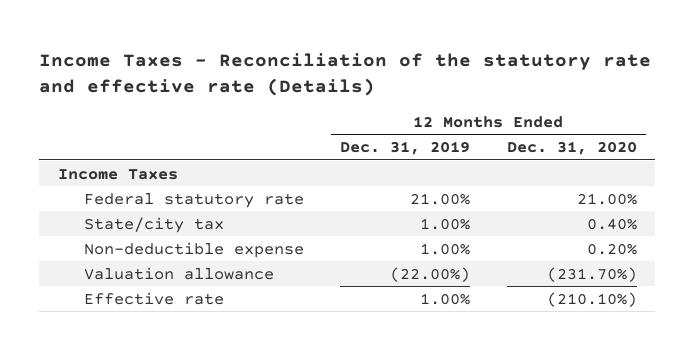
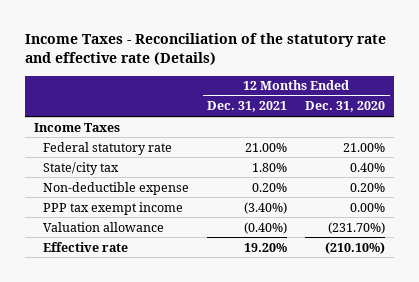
[340,140,471,155] Dec. 31, 2019 -> none
none -> [207,101,288,113] Dec. 31, 2021
none -> [43,201,184,215] PPP tax exempt income

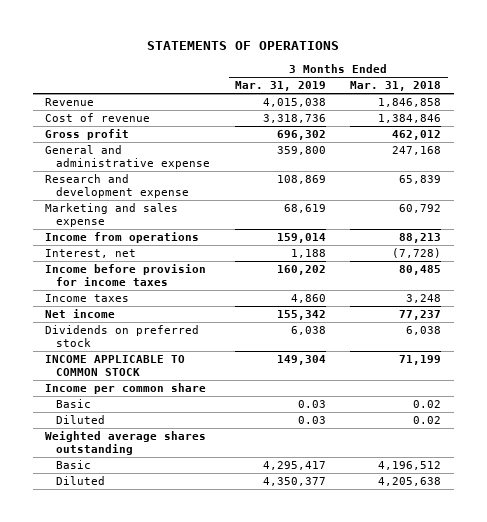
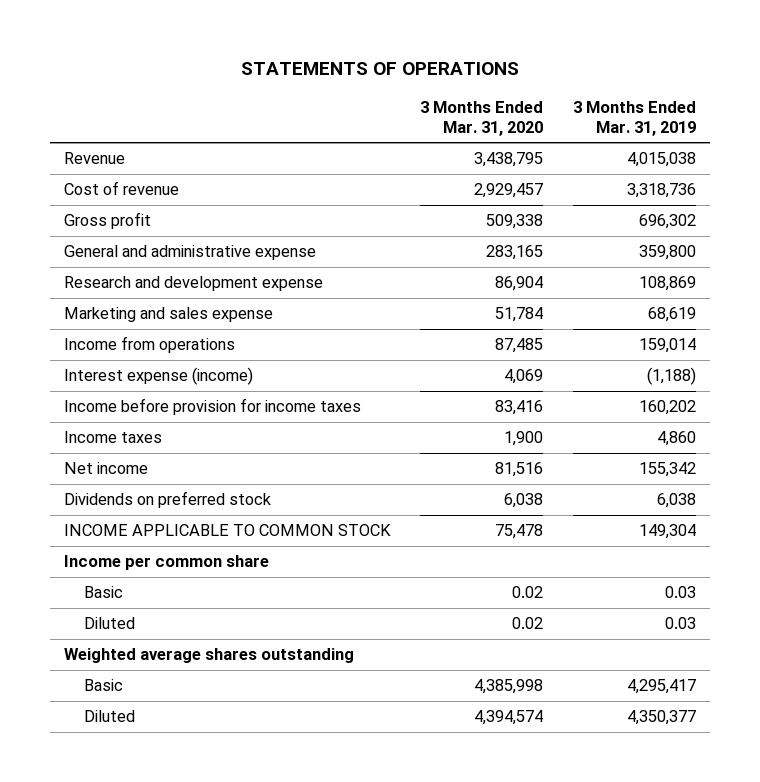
[350,81,442,92] Mar. 31, 2018 -> none
none -> [420,100,544,136] 3 Months Ended Mar. 31, 2020
[45,248,137,258] Interest, net -> [64,367,254,386] Interest expense (income)
[290,248,326,258] 1,188 -> [646,367,696,386] (1,188)

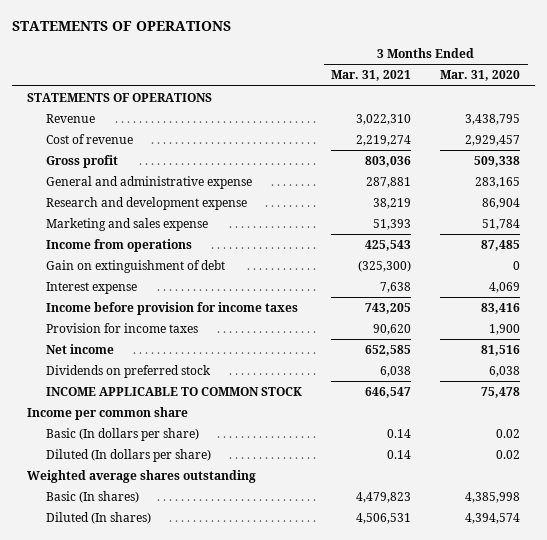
[572,100,696,136] 3 Months Ended Mar. 31, 2019 -> none
none -> [330,70,411,82] Mar. 31, 2021
none -> [26,93,212,103] STATEMENTS OF OPERATIONS
none -> [45,260,225,274] Gain on extinguishment of debt
[64,367,254,386] Interest expense (income) -> [45,282,137,295] Interest expense
[64,431,163,444] Income taxes -> [45,323,198,334] Provision for income taxes
[83,586,123,599] Basic -> [45,428,199,442] Basic (In dollars per share)
[83,617,135,630] Diluted -> [45,449,211,463] Diluted (In dollars per share)
[83,679,123,692] Basic -> [45,491,139,504] Basic (In shares)
[83,710,135,723] Diluted -> [45,512,151,525] Diluted (In shares)

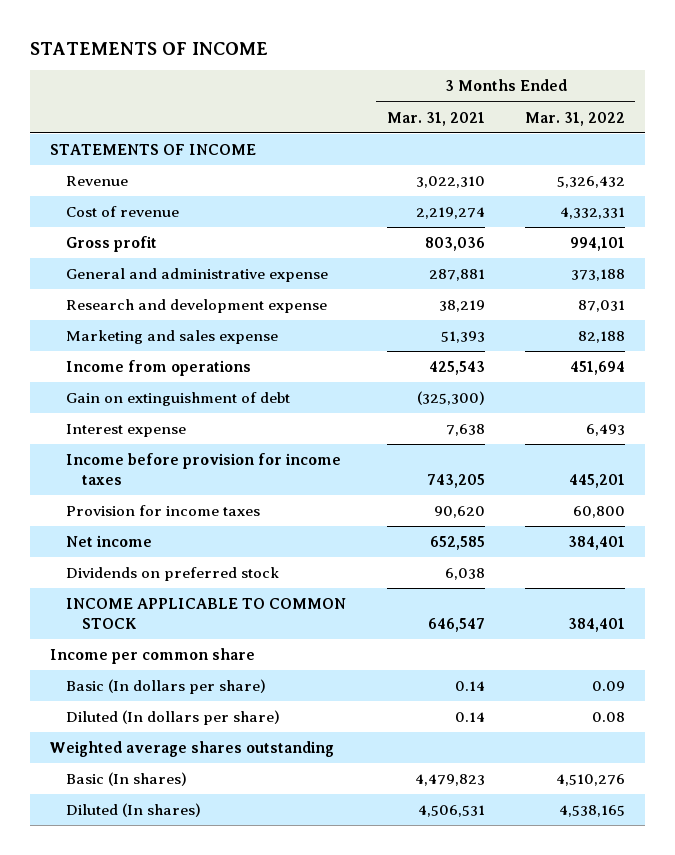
[12,20,232,31] STATEMENTS OF OPERATIONS -> [30,41,269,55] STATEMENTS OF INCOME
[440,70,521,82] Mar. 31, 2020 -> none
none -> [524,111,625,126] Mar. 31, 2022
[26,93,212,103] STATEMENTS OF OPERATIONS -> [50,143,257,155] STATEMENTS OF INCOME

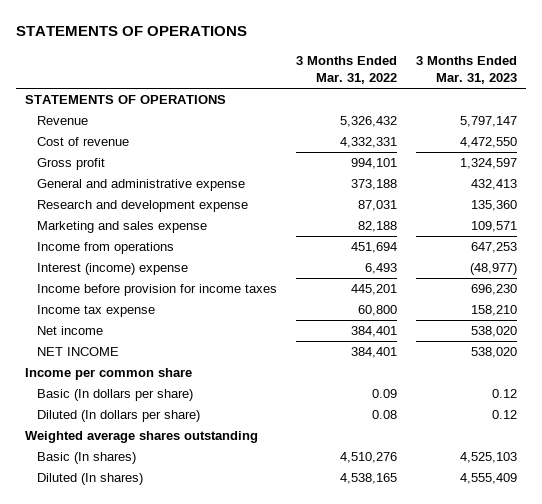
[30,41,269,55] STATEMENTS OF INCOME -> [15,26,247,37] STATEMENTS OF OPERATIONS
[386,111,485,126] Mar. 31, 2021 -> none
none -> [415,55,517,85] 3 Months Ended Mar. 31, 2023
[50,143,257,155] STATEMENTS OF INCOME -> [25,95,227,105] STATEMENTS OF OPERATIONS
[66,391,291,406] Gain on extinguishment of debt -> none
[66,423,187,437] Interest expense -> [36,263,188,276] Interest (income) expense
[66,504,261,516] Provision for income taxes -> [36,305,155,318] Income tax expense
[66,566,280,581] Dividends on preferred stock -> none
[66,597,347,629] INCOME APPLICABLE TO COMMON STOCK -> [36,347,119,357] NET INCOME

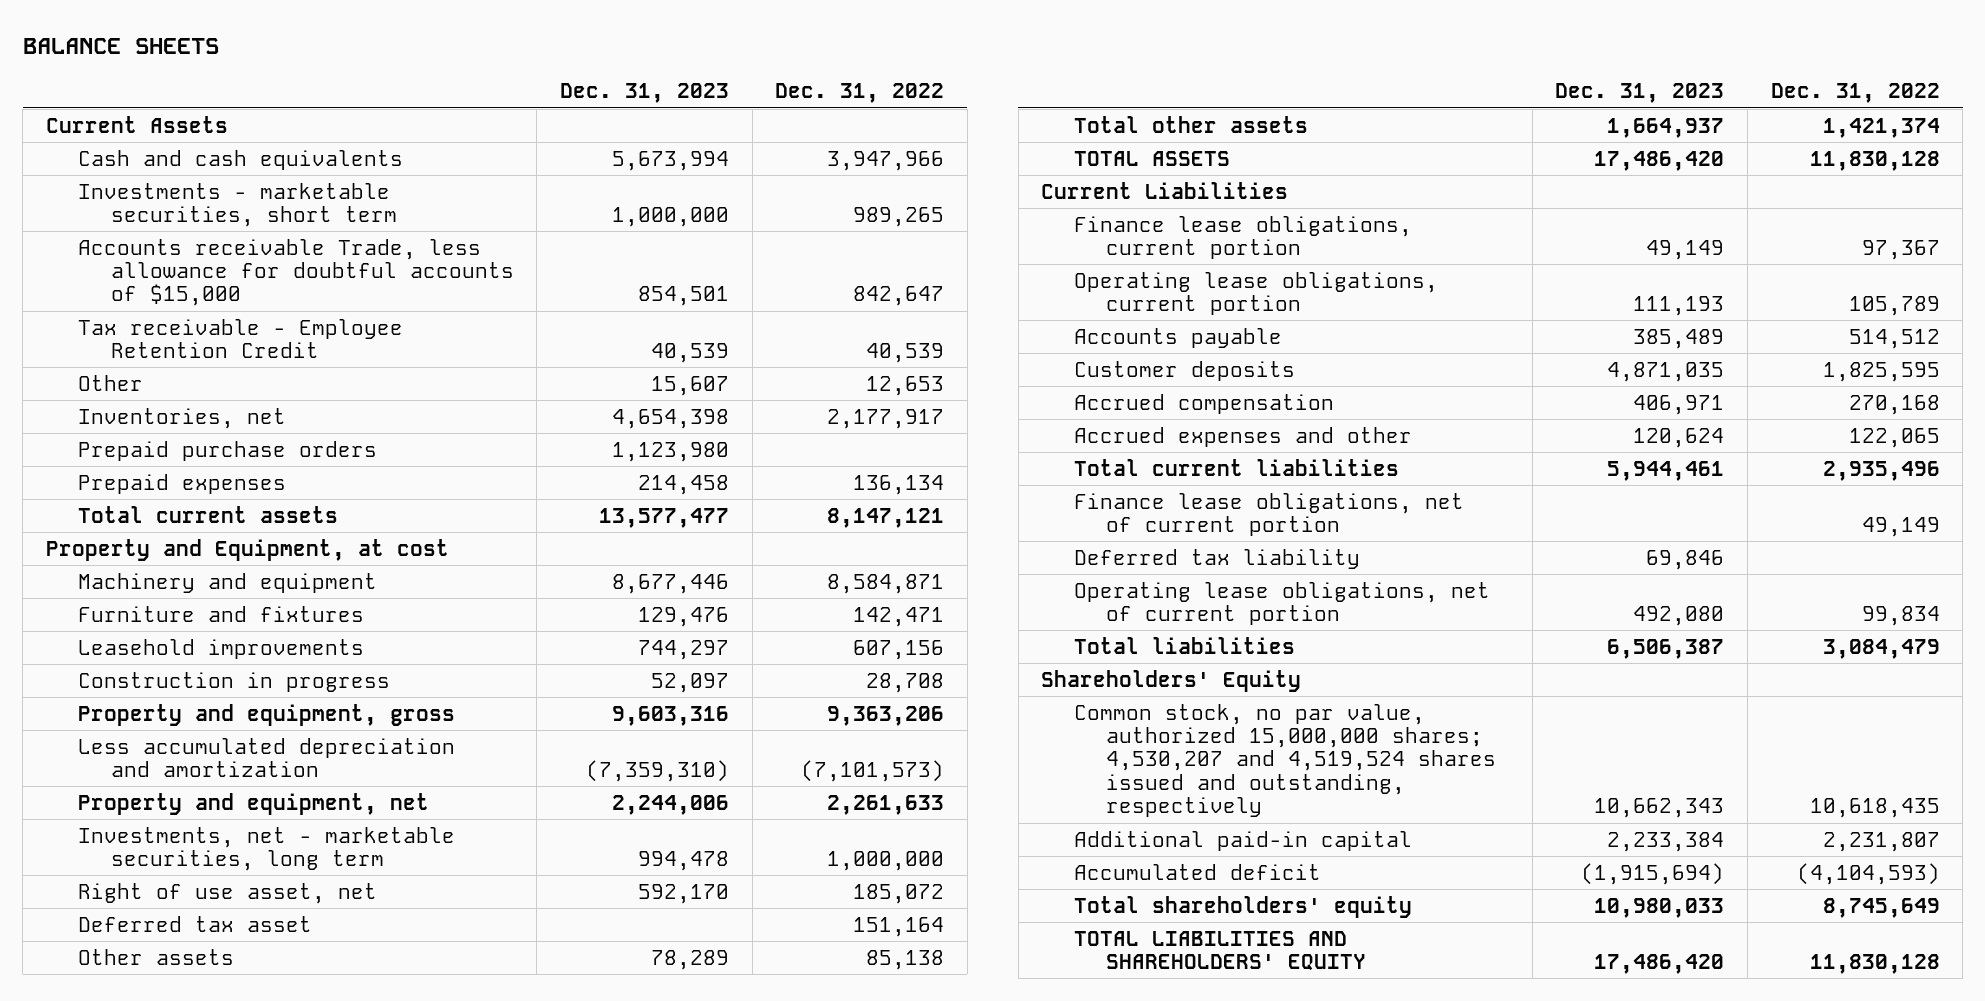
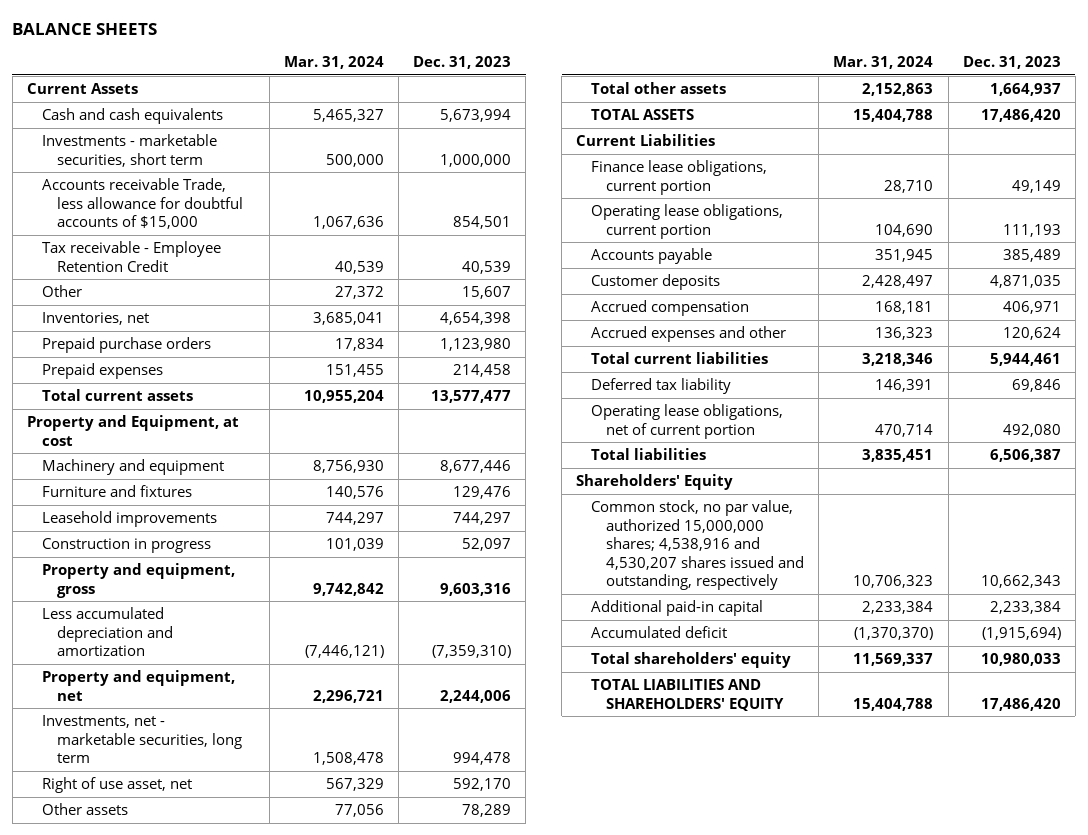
[775,83,945,104] Dec. 31, 2022 -> none
none -> [283,55,384,69] Mar. 31, 2024
[78,915,313,932] Deferred tax asset -> none
[1073,492,1464,537] Finance lease obligations, net of current portion -> none
[1073,703,1497,818] Common stock, no par value, authorized 15,000,000 shares; 4,530,207 and 4,519,524 shares issued and outstanding, respectively -> [591,500,805,591] Common stock, no par value, authorized 15,000,000 shares; 4,538,916 and 4,530,207 shares issued and outstanding, respectively

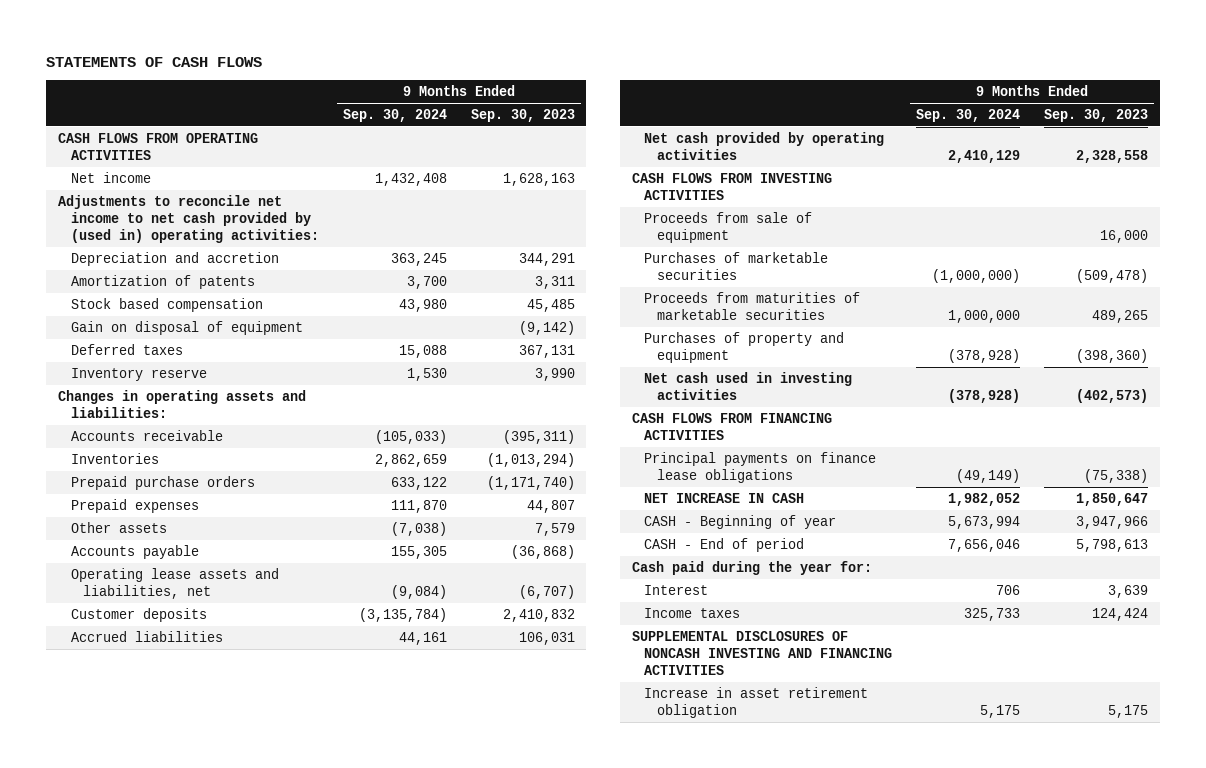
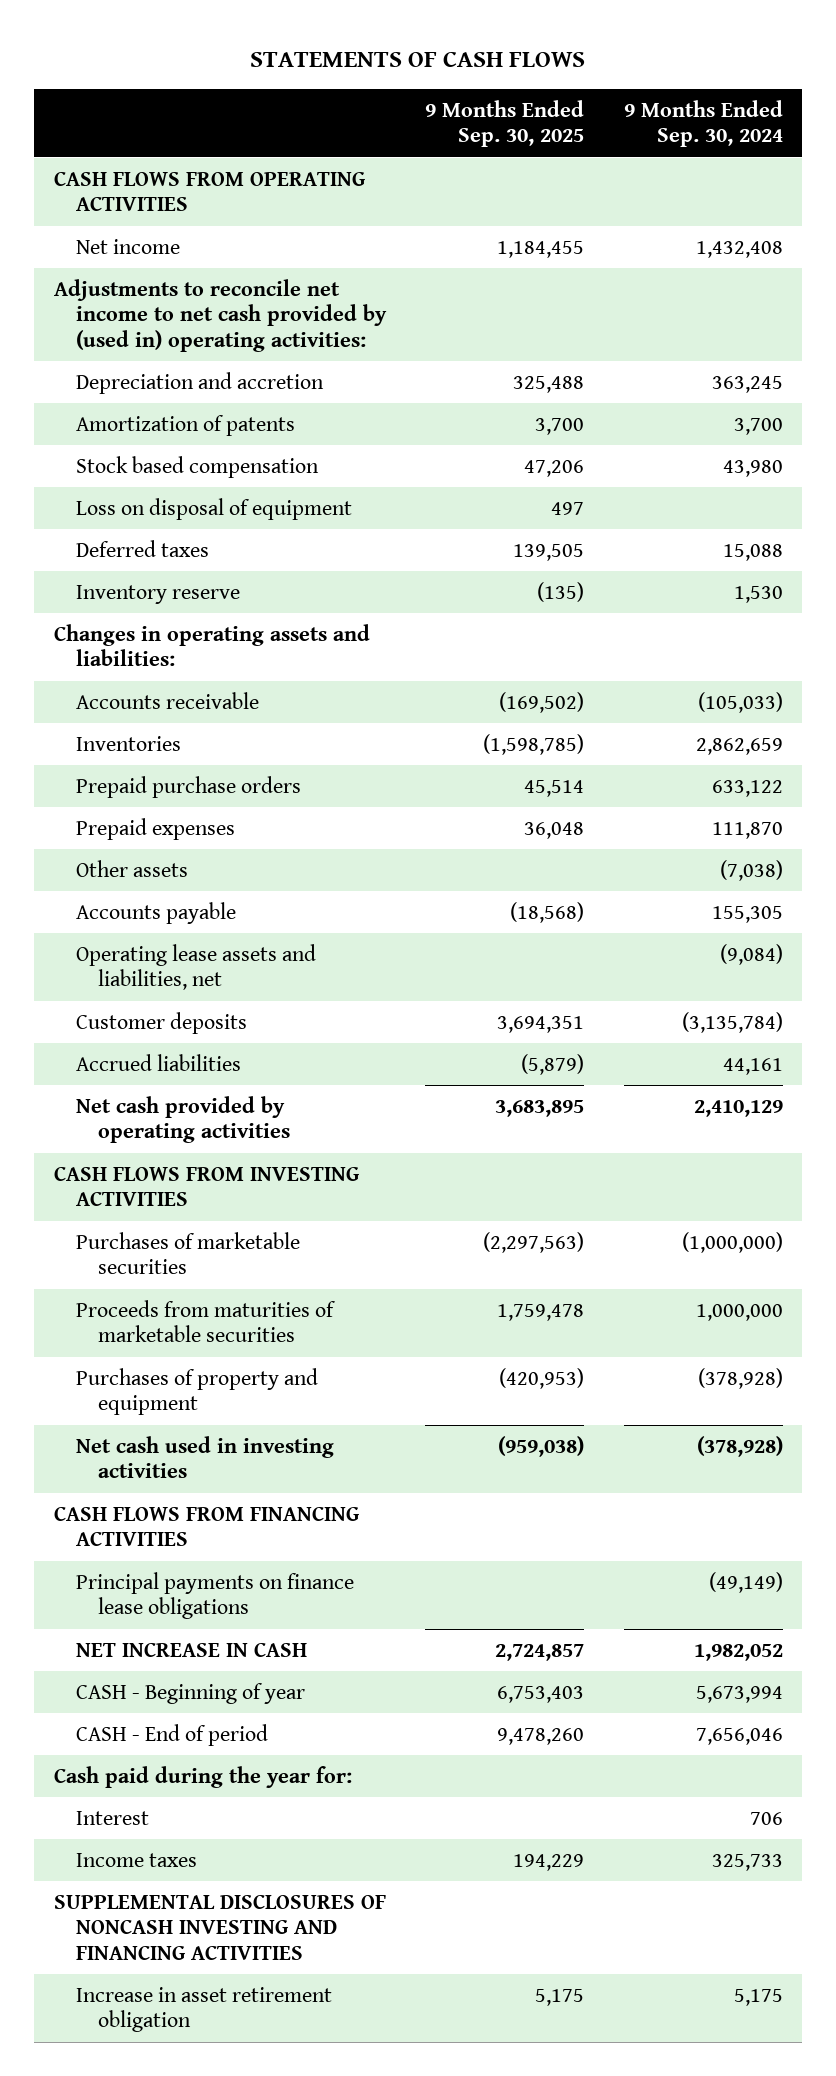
[470,108,575,122] Sep. 30, 2023 -> none
none -> [425,99,585,148] 9 Months Ended Sep. 30, 2025
[70,320,303,335] Gain on disposal of equipment -> [75,497,352,520] Loss on disposal of equipment
[644,211,813,244] Proceeds from sale of equipment -> none

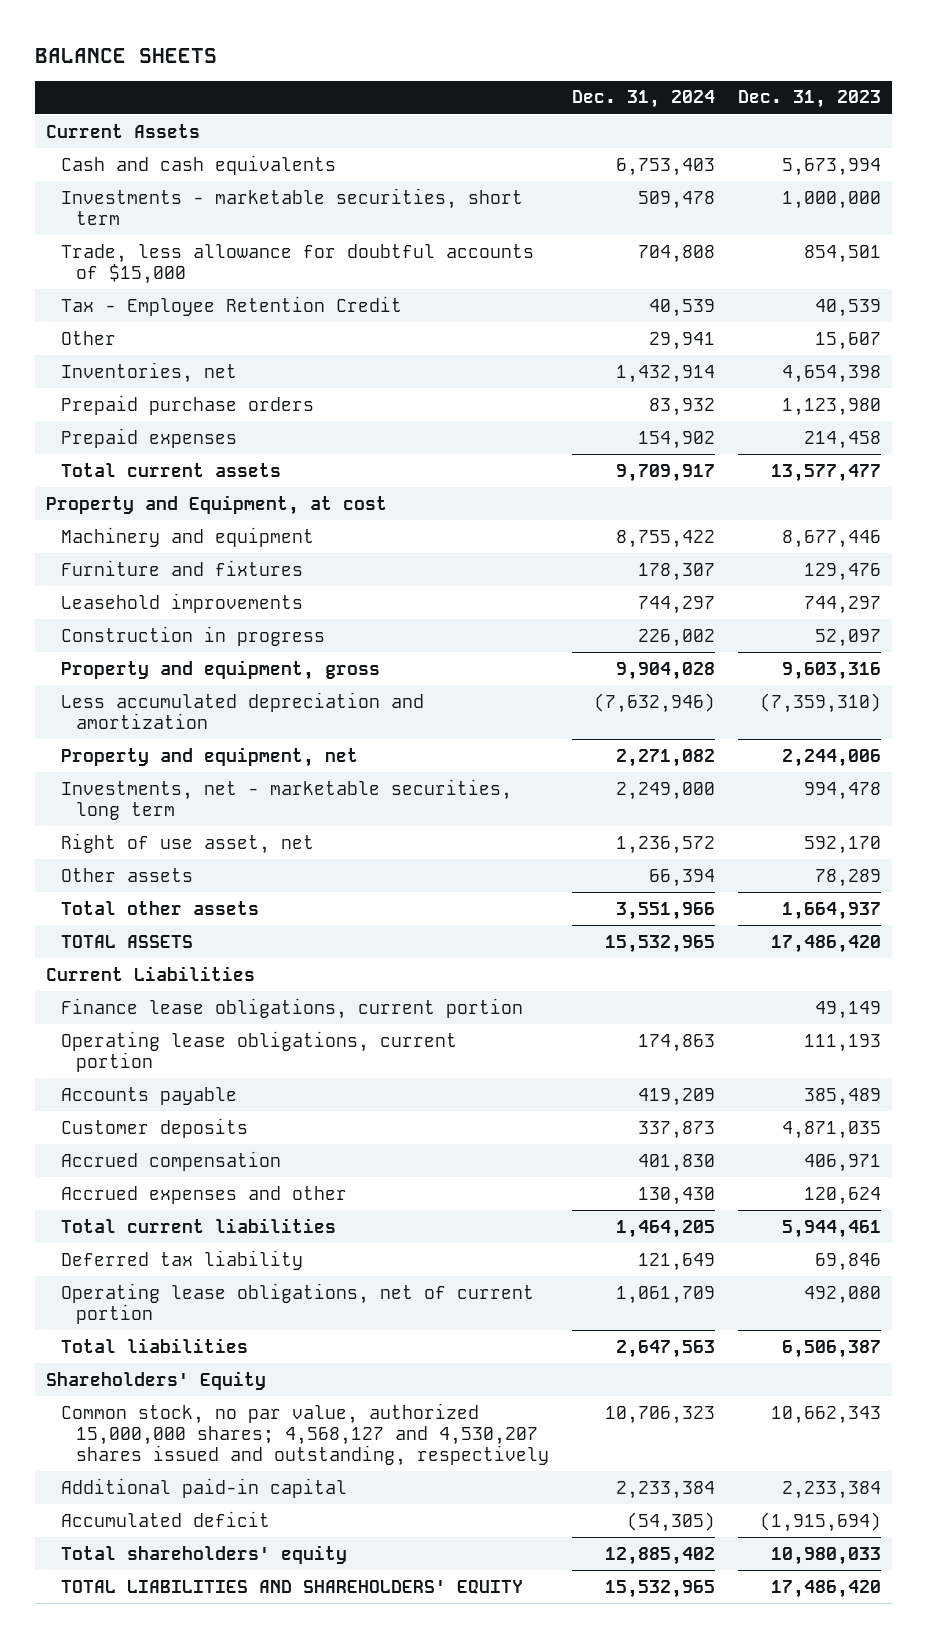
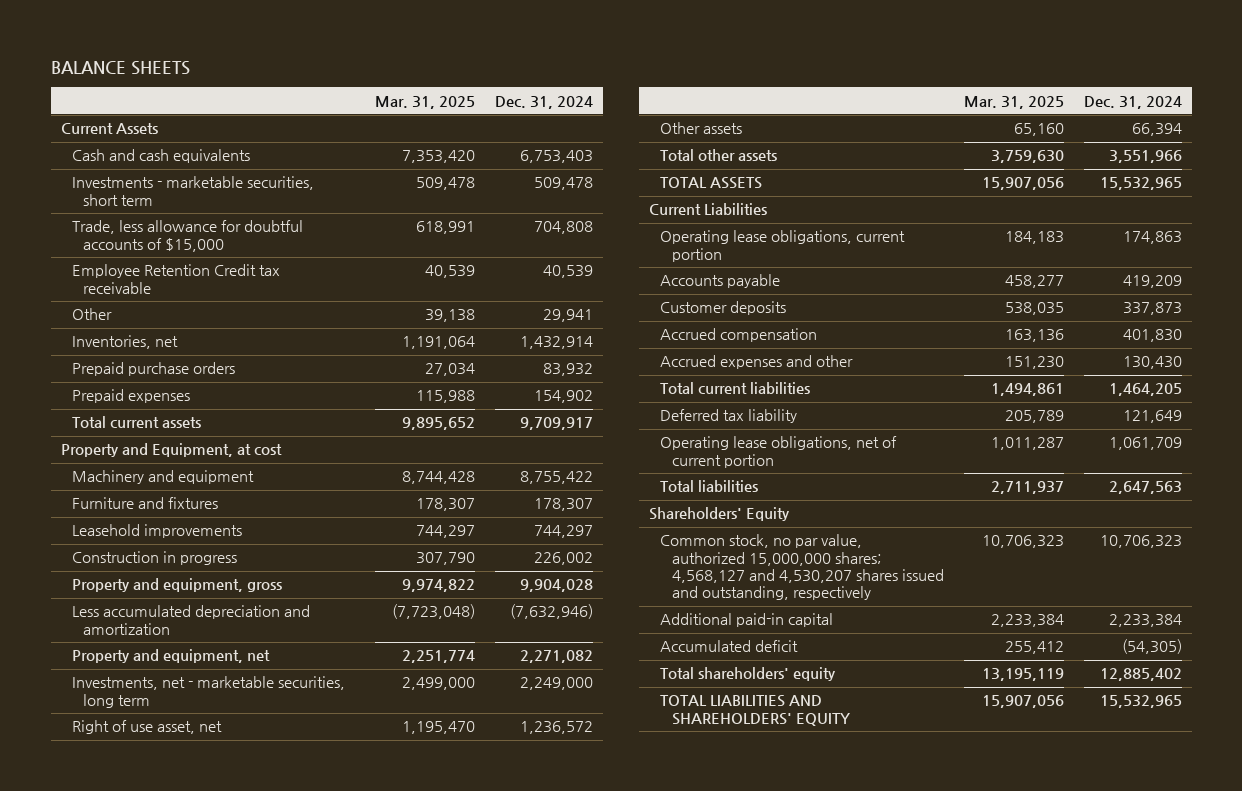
[737,90,881,109] Dec. 31, 2023 -> none
none -> [375,95,476,109] Mar. 31, 2025
[60,295,402,316] Tax - Employee Retention Credit -> [71,264,280,294] Employee Retention Credit tax receivable
[60,997,523,1019] Finance lease obligations, current portion -> none

